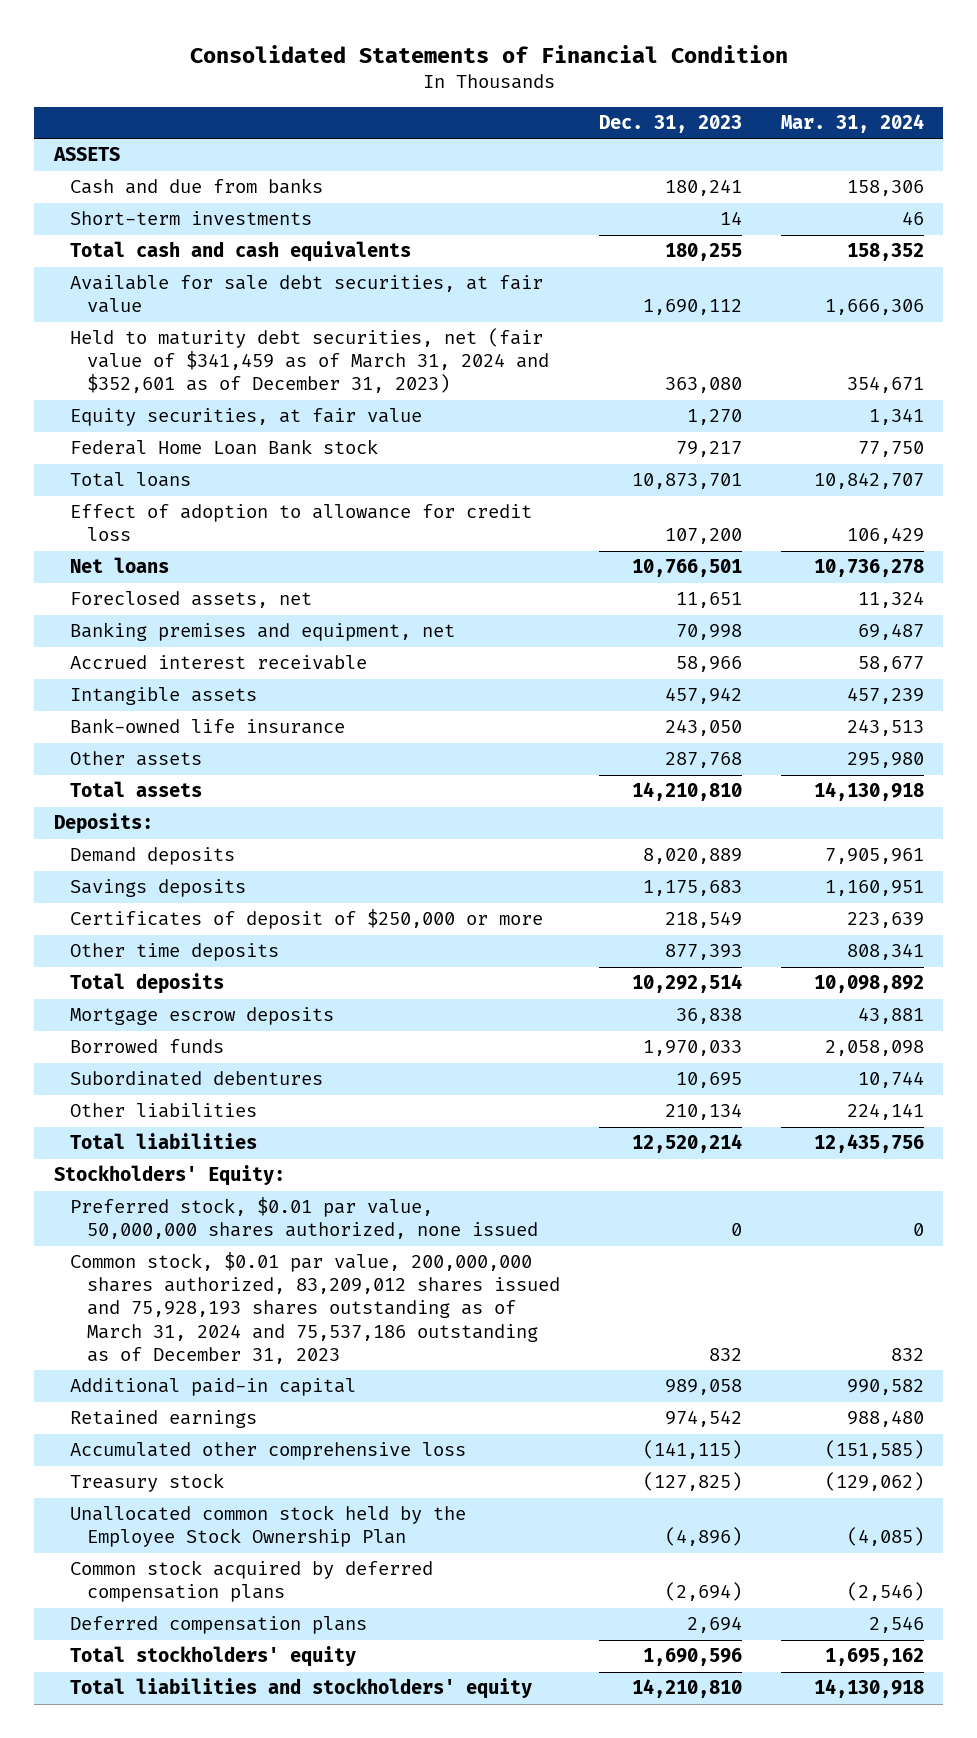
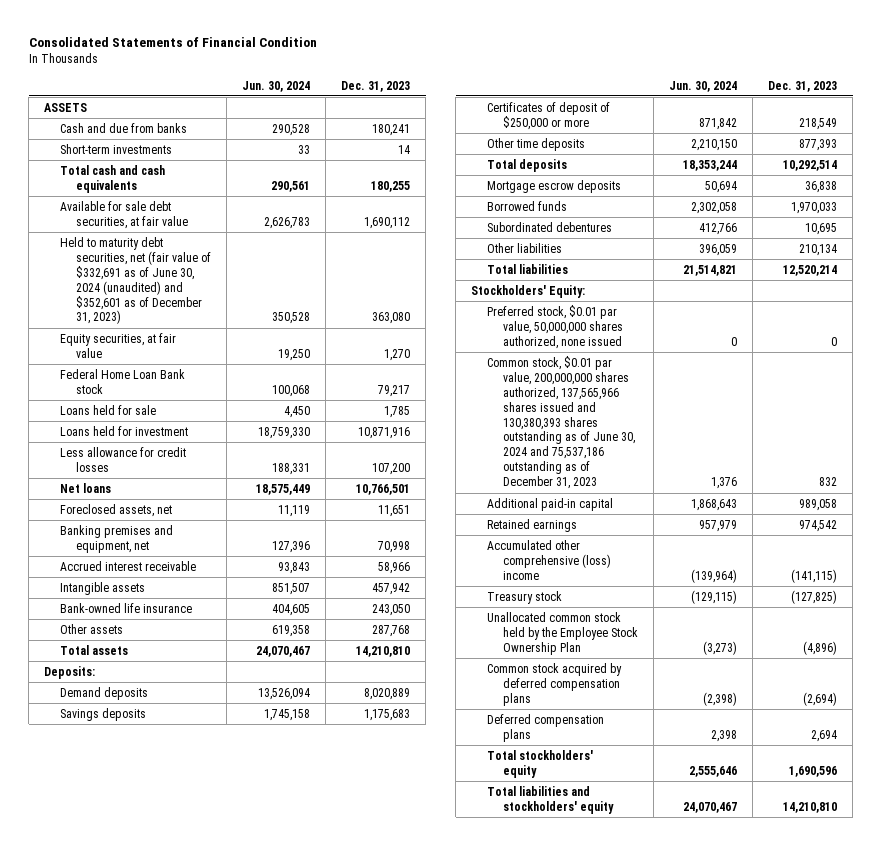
[780,114,924,134] Mar. 31, 2024 -> none
none -> [241,80,310,92] Jun. 30, 2024
[70,328,549,394] Held to maturity debt securities, net (fair value of $341,459 as of March 31, 2024 and $352,601 as of December 31, 2023) -> [59,236,211,325] Held to maturity debt securities, net (fair value of $332,691 as of June 30, 2024 (unaudited) and $352,601 as of December 31, 2023)
none -> [59,404,156,415] Loans held for sale
[70,472,192,488] Total loans -> [59,425,188,436] Loans held for investment
[631,473,742,490] 10,873,701 -> [358,426,411,439] 10,871,916
[70,504,533,542] Effect of adoption to allowance for credit loss -> [59,446,186,472] Less allowance for credit losses
[70,1252,560,1364] Common stock, $0.01 par value, 200,000,000 shares authorized, 83,209,012 shares issued and 75,928,193 shares outstanding as of March 31, 2024 and 75,537,186 outstanding as of December 31, 2023 -> [486,355,635,490] Common stock, $0.01 par value, 200,000,000 shares authorized, 137,565,966 shares issued and 130,380,393 shares outstanding as of June 30, 2024 and 75,537,186 outstanding as of December 31, 2023
[70,1442,467,1461] Accumulated other comprehensive loss -> [486,539,611,580] Accumulated other comprehensive (loss) income

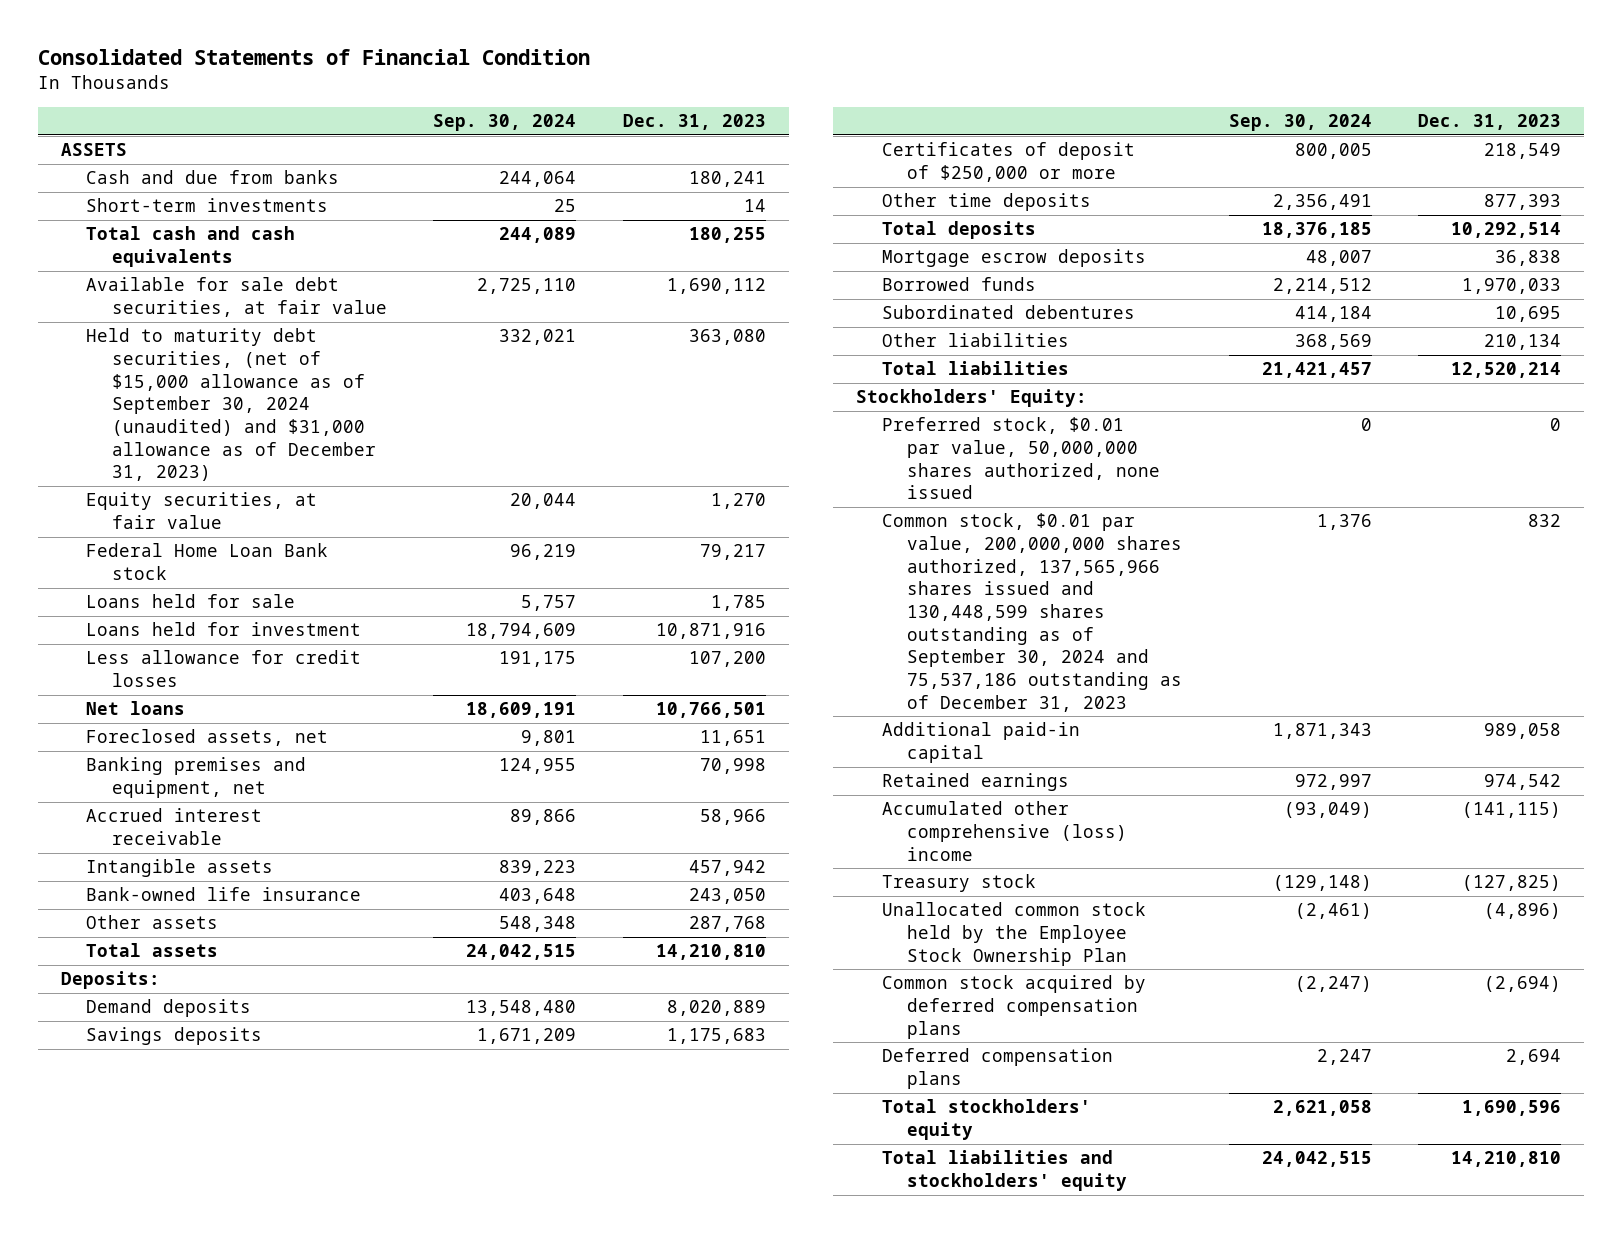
[241,80,310,92] Jun. 30, 2024 -> none
none -> [433,114,577,132] Sep. 30, 2024
[59,236,211,325] Held to maturity debt securities, net (fair value of $332,691 as of June 30, 2024 (unaudited) and $352,601 as of December 31, 2023) -> [86,328,376,482] Held to maturity debt securities, (net of $15,000 allowance as of September 30, 2024 (unaudited) and $31,000 allowance as of December 31, 2023)
[486,355,635,490] Common stock, $0.01 par value, 200,000,000 shares authorized, 137,565,966 shares issued and 130,380,393 shares outstanding as of June 30, 2024 and 75,537,186 outstanding as of December 31, 2023 -> [881,513,1183,712] Common stock, $0.01 par value, 200,000,000 shares authorized, 137,565,966 shares issued and 130,448,599 shares outstanding as of September 30, 2024 and 75,537,186 outstanding as of December 31, 2023

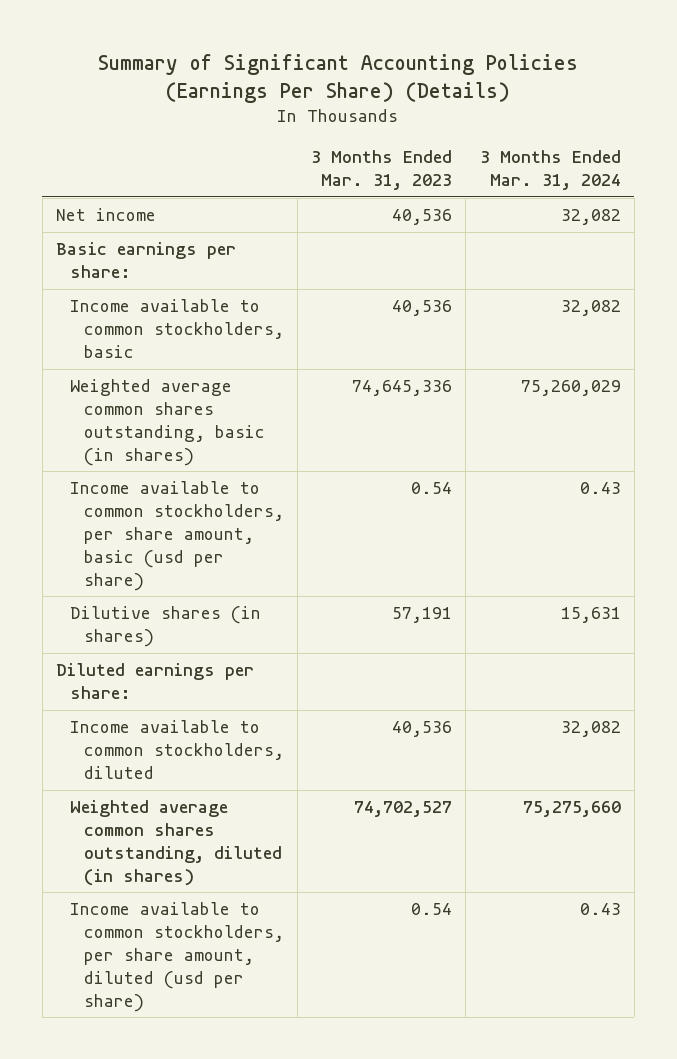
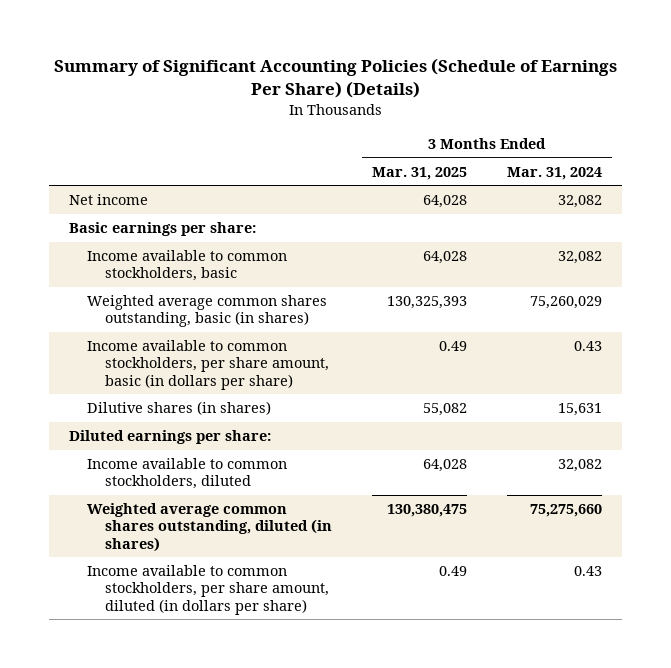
[98,54,579,103] Summary of Significant Accounting Policies (Earnings Per Share) (Details) -> [53,58,617,99] Summary of Significant Accounting Policies (Schedule of Earnings Per Share) (Details)
[311,150,453,191] 3 Months Ended Mar. 31, 2023 -> none
none -> [371,166,467,180] Mar. 31, 2025
[69,481,284,591] Income available to common stockholders, per share amount, basic (usd per share) -> [87,340,329,390] Income available to common stockholders, per share amount, basic (in dollars per share)
[69,902,284,1012] Income available to common stockholders, per share amount, diluted (usd per share) -> [87,565,329,615] Income available to common stockholders, per share amount, diluted (in dollars per share)

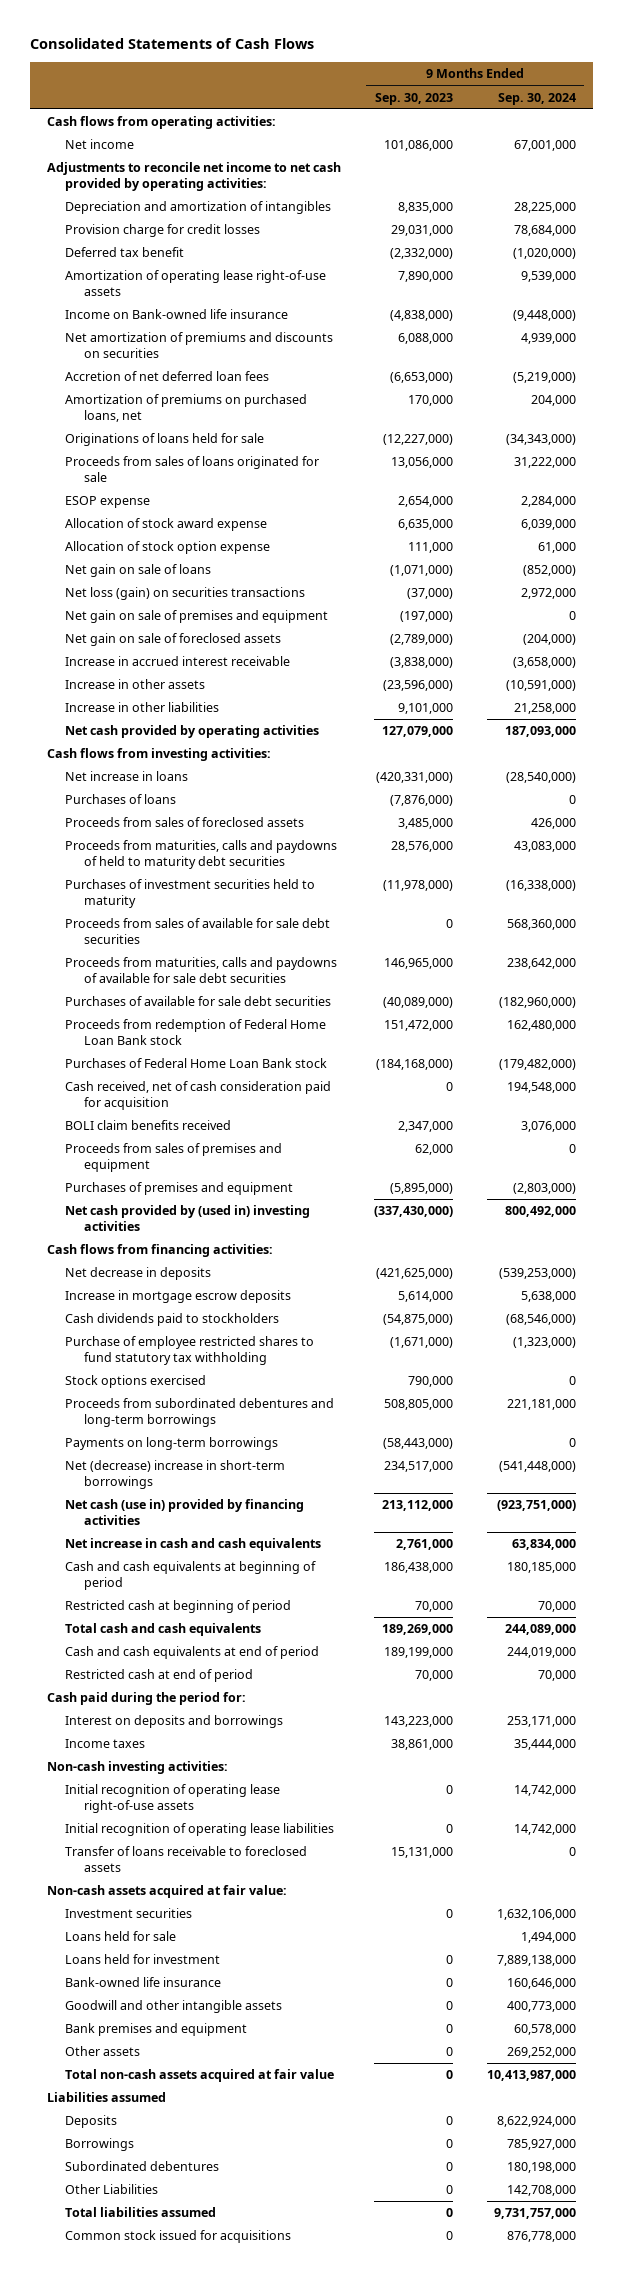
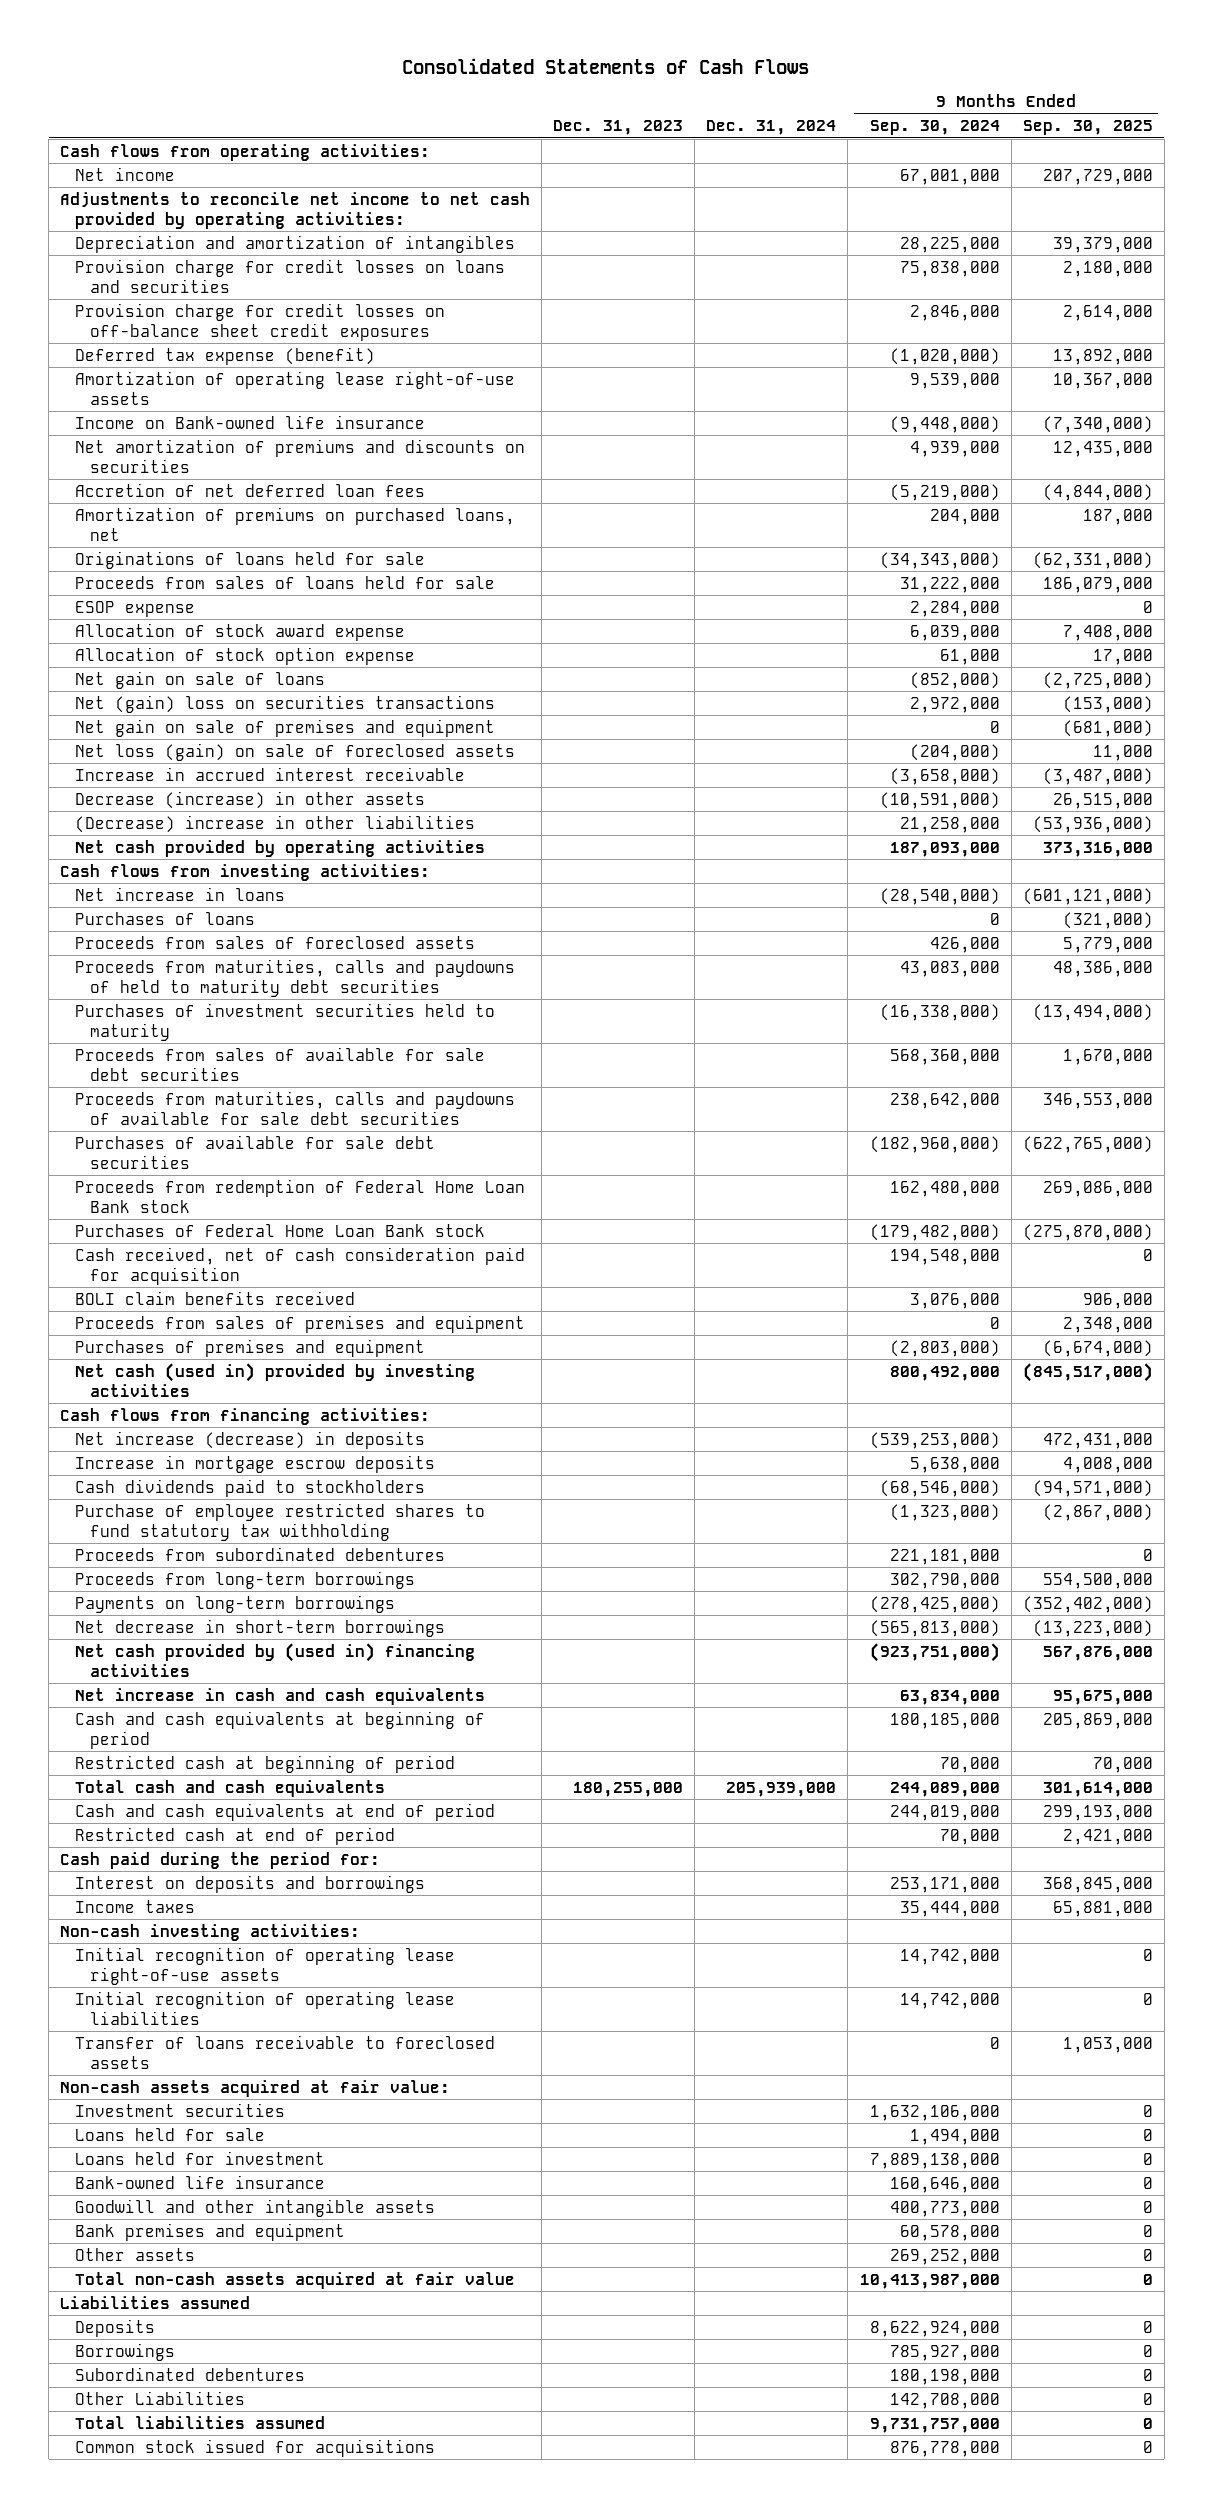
[375,92,454,105] Sep. 30, 2023 -> none
none -> [553,120,684,136] Dec. 31, 2023
none -> [706,120,837,136] Dec. 31, 2024
none -> [1022,120,1153,136] Sep. 30, 2025
[65,224,261,238] Provision charge for credit losses -> [75,258,506,293] Provision charge for credit losses on loans and securities
[514,225,577,237] 78,684,000 -> [899,260,1000,277] 75,838,000
none -> [75,302,446,341] Provision charge for credit losses on off-balance sheet credit exposures
[65,247,185,258] Deferred tax benefit -> [75,346,376,365] Deferred tax expense (benefit)
[65,456,320,482] Proceeds from sales of loans originated for sale -> [75,575,496,589] Proceeds from sales of loans held for sale
[65,587,306,601] Net loss (gain) on securities transactions -> [75,694,496,713] Net (gain) loss on securities transactions
[65,633,282,647] Net gain on sale of foreclosed assets -> [75,742,516,761] Net loss (gain) on sale of foreclosed assets
[65,679,206,690] Increase in other assets -> [75,790,426,809] Decrease (increase) in other assets
[65,702,220,713] Increase in other liabilities -> [75,814,476,833] (Decrease) increase in other liabilities
[65,1205,311,1231] Net cash provided by (used in) investing activities -> [75,1362,476,1397] Net cash (used in) provided by investing activities
[65,1267,212,1281] Net decrease in deposits -> [75,1430,426,1449] Net increase (decrease) in deposits
[65,1375,207,1389] Stock options exercised -> none
[65,1398,335,1427] Proceeds from subordinated debentures and long-term borrowings -> [75,1546,446,1561] Proceeds from subordinated debentures
none -> [75,1570,416,1589] Proceeds from long-term borrowings
[569,1438,577,1448] 0 -> [869,1595,1000,1613] (278,425,000)
[65,1460,286,1489] Net (decrease) increase in short-term borrowings -> [75,1618,446,1637] Net decrease in short-term borrowings
[499,1461,577,1473] (541,448,000) -> [869,1619,1000,1637] (565,813,000)
[65,1499,305,1525] Net cash (use in) provided by financing activities -> [75,1642,476,1677] Net cash provided by (used in) financing activities

